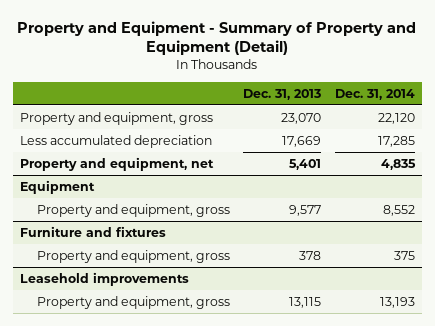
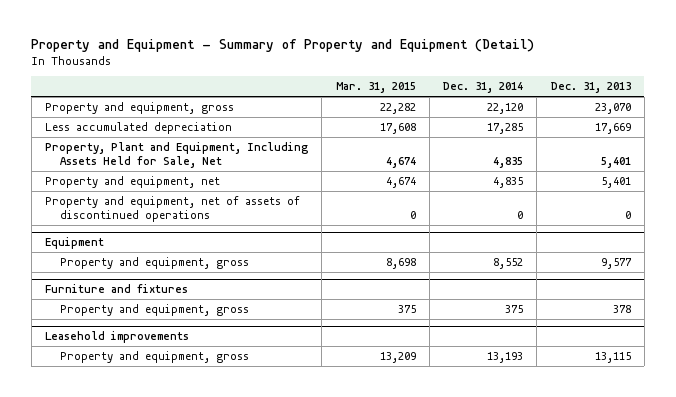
none -> [335,82,416,94] Mar. 31, 2015
none -> [44,142,308,169] Property, Plant and Equipment, Including Assets Held for Sale, Net
none -> [44,196,300,223] Property and equipment, net of assets of discontinued operations

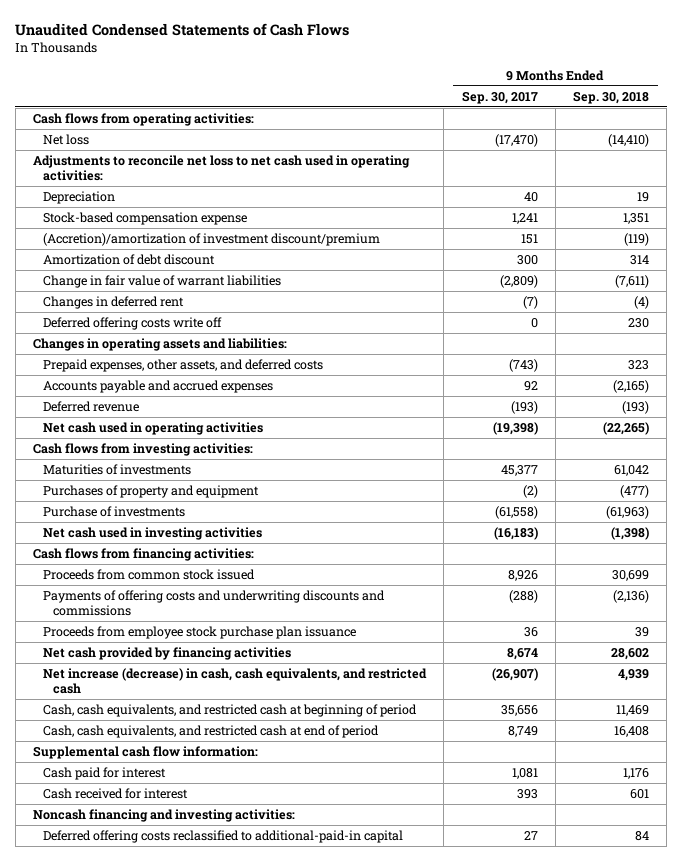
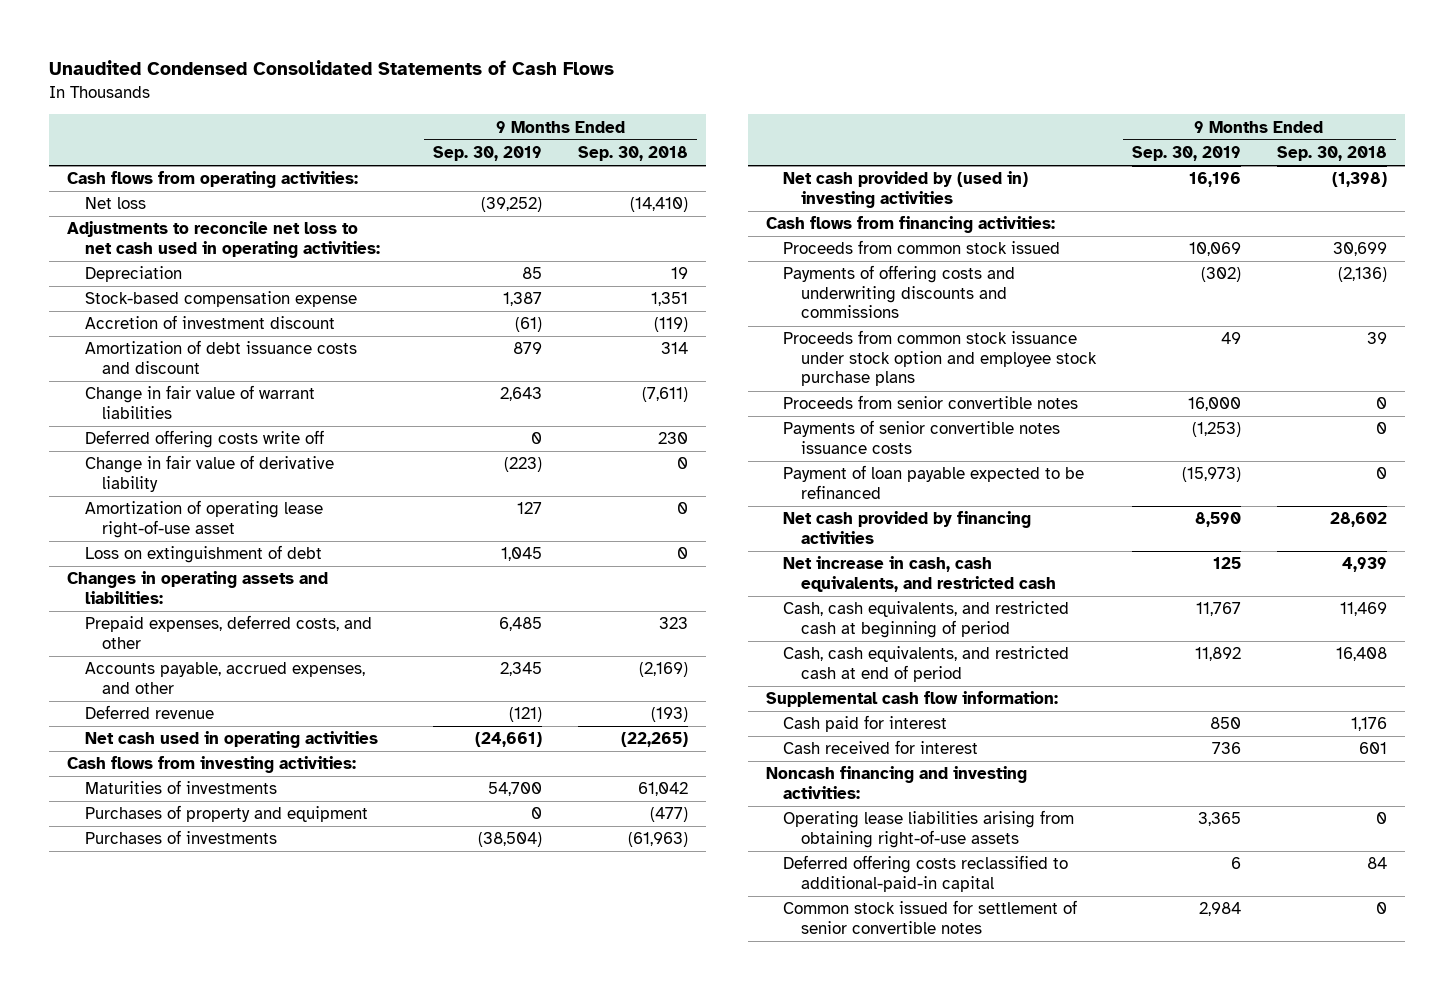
[15,23,350,37] Unaudited Condensed Statements of Cash Flows -> [49,60,615,76] Unaudited Condensed Consolidated Statements of Cash Flows
[461,91,538,105] Sep. 30, 2017 -> none
none -> [433,146,543,162] Sep. 30, 2019
[43,233,381,247] (Accretion)/amortization of investment discount/premium -> [84,315,335,330] Accretion of investment discount
[43,254,216,266] Amortization of debt discount -> [84,340,357,374] Amortization of debt issuance costs and discount
[43,296,185,310] Changes in deferred rent -> none
none -> [84,455,334,492] Change in fair value of derivative liability
none -> [84,500,323,538] Amortization of operating lease right-of-use asset
none -> [84,545,322,564] Loss on extinguishment of debt
[43,359,324,373] Prepaid expenses, other assets, and deferred costs -> [84,615,372,649] Prepaid expenses, deferred costs, and other
[43,380,274,394] Accounts payable and accrued expenses -> [84,662,365,694] Accounts payable, accrued expenses, and other
[613,380,650,394] (2,165) -> [639,662,689,678] (2,169)
[43,506,186,518] Purchase of investments -> [84,830,277,845] Purchases of investments
[43,527,263,541] Net cash used in investing activities -> [783,171,1029,208] Net cash provided by (used in) investing activities
[43,626,357,640] Proceeds from employee stock purchase plan issuance -> [783,330,1097,387] Proceeds from common stock issuance under stock option and employee stock purchase plans
none -> [783,395,1079,410] Proceeds from senior convertible notes
none -> [783,420,1061,454] Payments of senior convertible notes issuance costs
none -> [783,465,1085,499] Payment of loan payable expected to be refinanced
[43,668,428,695] Net increase (decrease) in cash, cash equivalents, and restricted cash -> [783,556,1056,592] Net increase in cash, cash equivalents, and restricted cash
none -> [783,810,1075,848] Operating lease liabilities arising from obtaining right-of-use assets
none -> [783,900,1078,934] Common stock issued for settlement of senior convertible notes

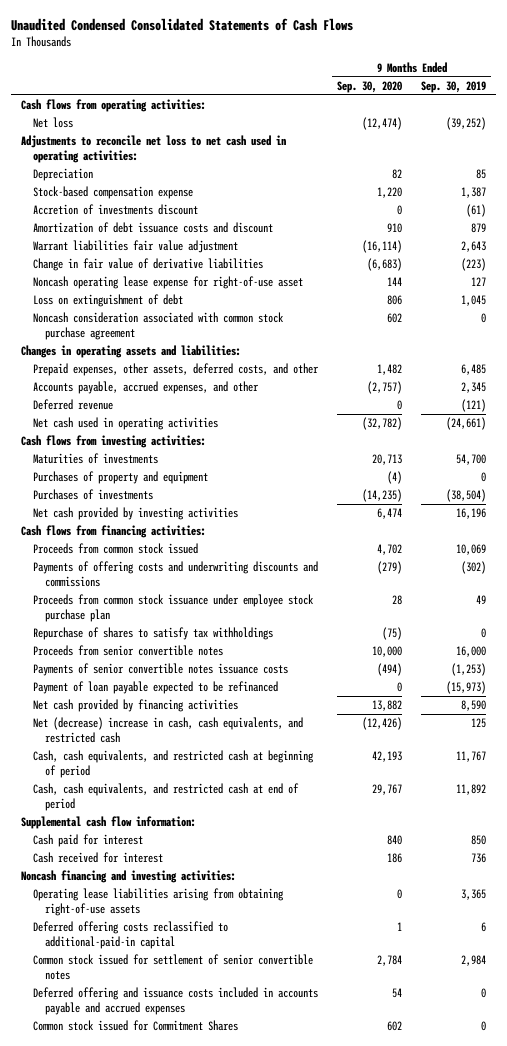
[578,146,689,162] Sep. 30, 2018 -> none
none -> [336,80,402,93] Sep. 30, 2020
[84,315,335,330] Accretion of investment discount -> [32,204,198,216] Accretion of investments discount
[84,430,324,449] Deferred offering costs write off -> none
[84,385,315,419] Change in fair value of warrant liabilities -> [32,240,238,254] Warrant liabilities fair value adjustment
[84,455,334,492] Change in fair value of derivative liability -> [32,258,263,272] Change in fair value of derivative liabilities
[84,500,323,538] Amortization of operating lease right-of-use asset -> [32,276,303,290] Noncash operating lease expense for right-of-use asset
none -> [32,312,284,341] Noncash consideration associated with common stock purchase agreement
[84,615,372,649] Prepaid expenses, deferred costs, and other -> [32,363,319,377] Prepaid expenses, other assets, deferred costs, and other
[783,171,1029,208] Net cash provided by (used in) investing activities -> [32,507,238,521] Net cash provided by investing activities
[783,330,1097,387] Proceeds from common stock issuance under stock option and employee stock purchase plans -> [32,594,314,623] Proceeds from common stock issuance under employee stock purchase plan
none -> [32,627,273,641] Repurchase of shares to satisfy tax withholdings
[783,556,1056,592] Net increase in cash, cash equivalents, and restricted cash -> [32,717,303,744] Net (decrease) increase in cash, cash equivalents, and restricted cash
none -> [32,987,318,1016] Deferred offering and issuance costs included in accounts payable and accrued expenses
none -> [32,1020,238,1032] Common stock issued for Commitment Shares

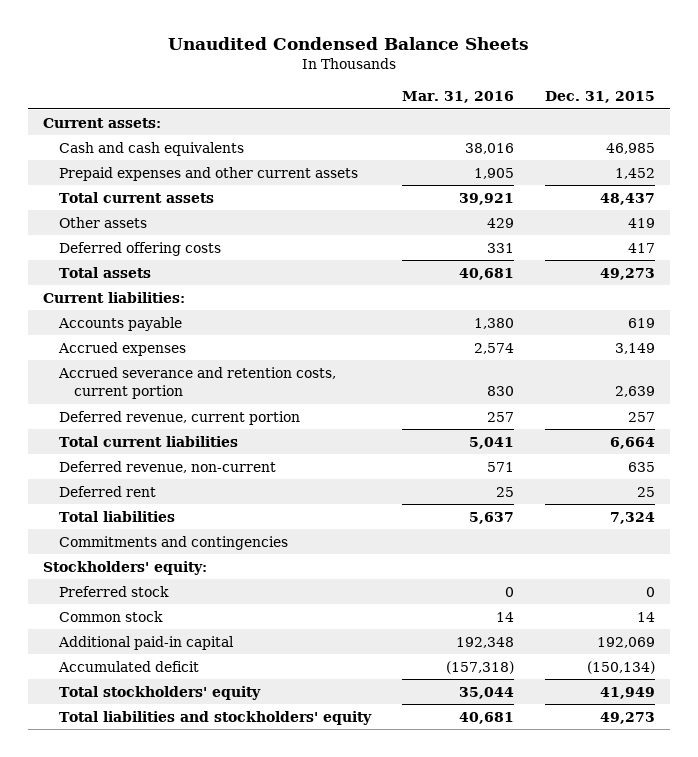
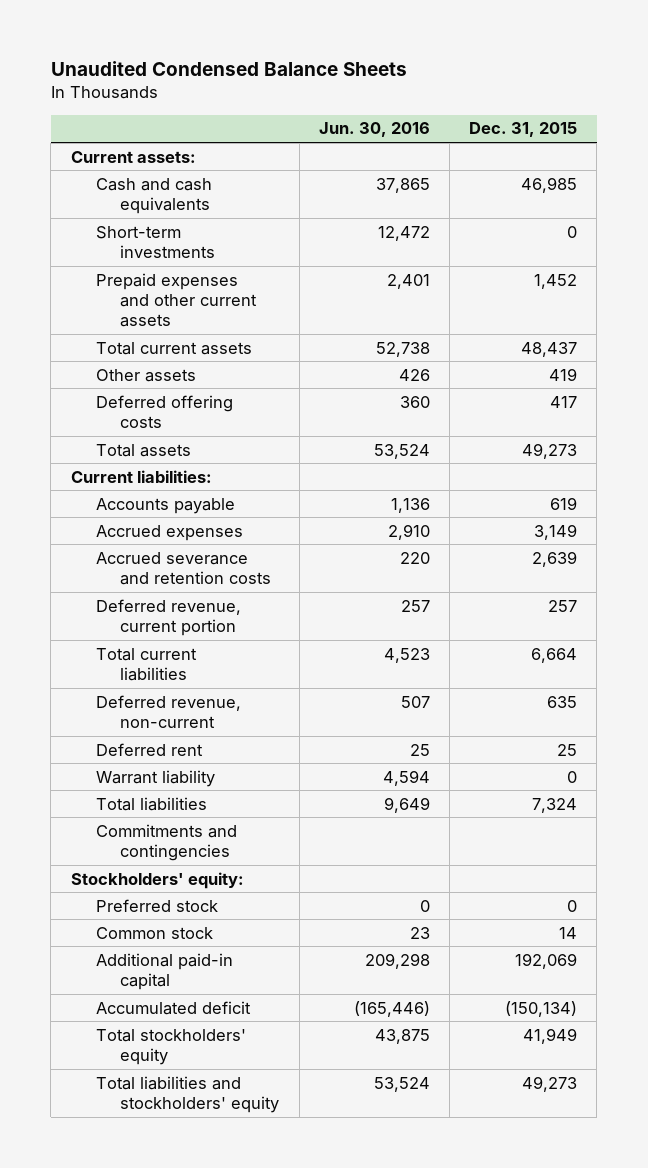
[401,91,514,104] Mar. 31, 2016 -> none
none -> [318,122,430,138] Jun. 30, 2016
none -> [95,225,216,259] Short-term investments
[57,366,336,400] Accrued severance and retention costs, current portion -> [95,551,272,586] Accrued severance and retention costs
none -> [95,769,215,787] Warrant liability

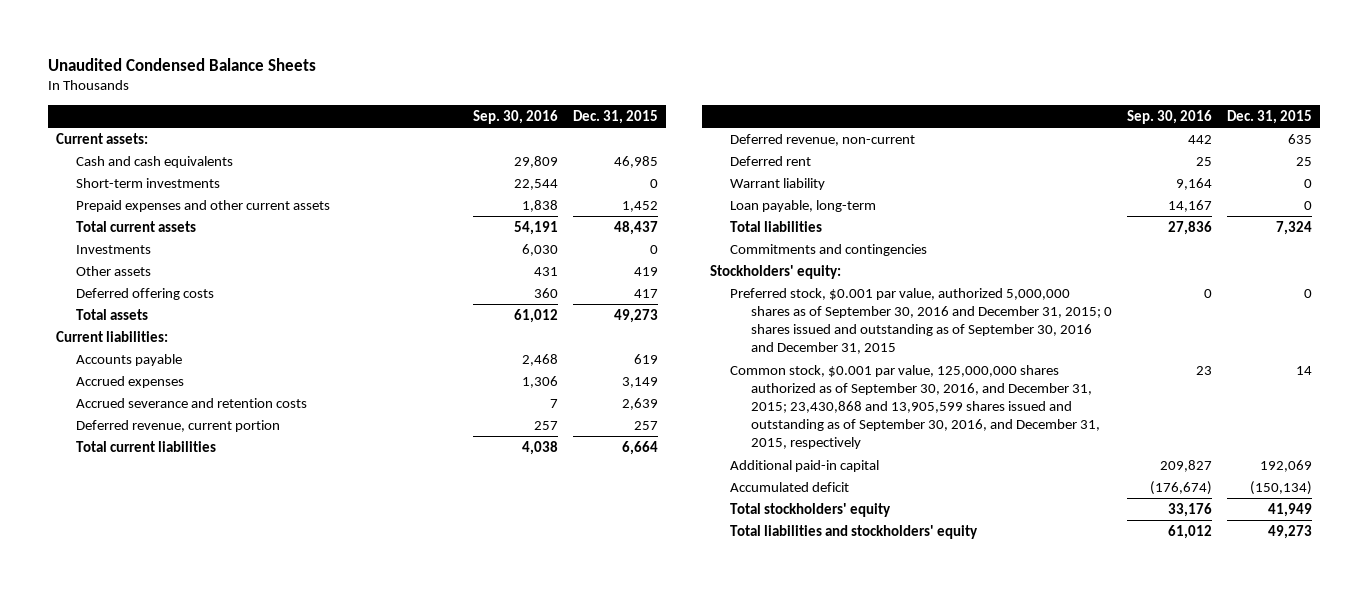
[318,122,430,138] Jun. 30, 2016 -> none
none -> [472,109,558,124] Sep. 30, 2016
none -> [76,244,152,254] Investments
none -> [730,199,877,212] Loan payable, long-term
[95,898,218,912] Preferred stock -> [730,287,1112,355] Preferred stock, $0.001 par value, authorized 5,000,000 shares as of September 30, 2016 and December 31, 2015; 0 shares issued and outstanding as of September 30, 2016 and December 31, 2015
[95,926,213,939] Common stock -> [730,364,1100,450] Common stock, $0.001 par value, 125,000,000 shares authorized as of September 30, 2016, and December 31, 2015; 23,430,868 and 13,905,599 shares issued and outstanding as of September 30, 2016, and December 31, 2015, respectively

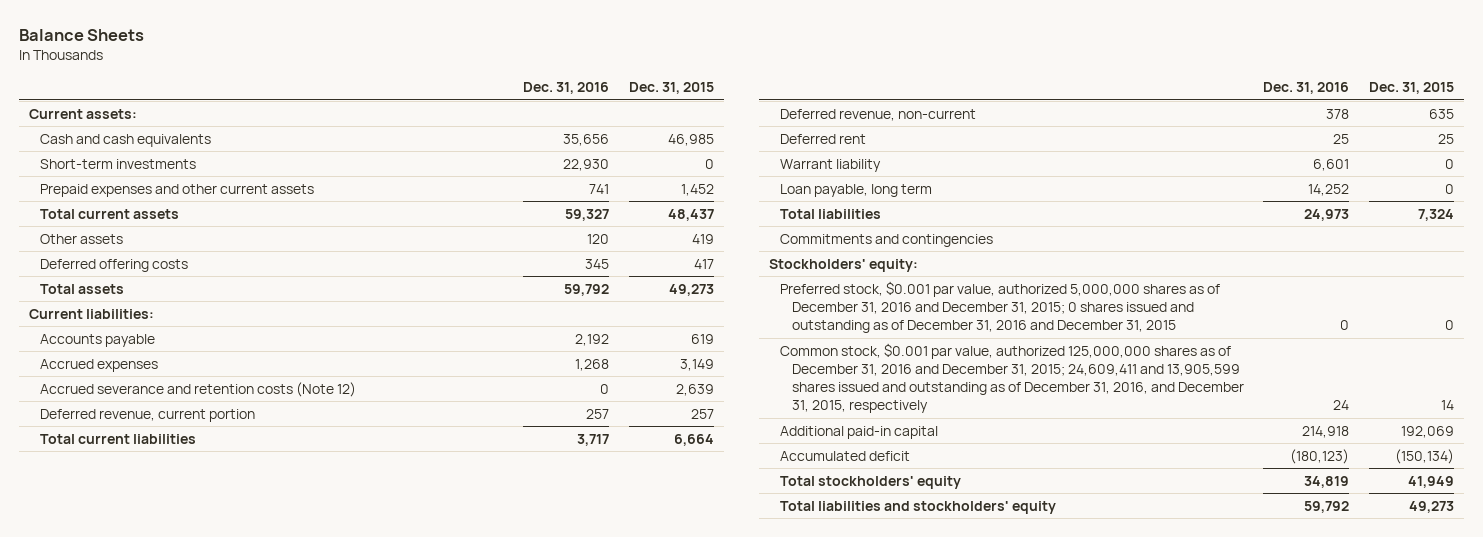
[48,57,317,71] Unaudited Condensed Balance Sheets -> [19,29,145,42] Balance Sheets
[472,109,558,124] Sep. 30, 2016 -> none
none -> [523,82,610,95] Dec. 31, 2016
[76,244,152,254] Investments -> none
[76,397,308,408] Accrued severance and retention costs -> [40,381,357,397] Accrued severance and retention costs (Note 12)
[730,199,877,212] Loan payable, long-term -> [780,183,933,197] Loan payable, long term
[730,287,1112,355] Preferred stock, $0.001 par value, authorized 5,000,000 shares as of September 30, 2016 and December 31, 2015; 0 shares issued and outstanding as of September 30, 2016 and December 31, 2015 -> [780,280,1221,334] Preferred stock, $0.001 par value, authorized 5,000,000 shares as of December 31, 2016 and December 31, 2015; 0 shares issued and outstanding as of December 31, 2016 and December 31, 2015
[730,364,1100,450] Common stock, $0.001 par value, 125,000,000 shares authorized as of September 30, 2016, and December 31, 2015; 23,430,868 and 13,905,599 shares issued and outstanding as of September 30, 2016, and December 31, 2015, respectively -> [780,342,1244,414] Common stock, $0.001 par value, authorized 125,000,000 shares as of December 31, 2016 and December 31, 2015; 24,609,411 and 13,905,599 shares issued and outstanding as of December 31, 2016, and December 31, 2015, respectively

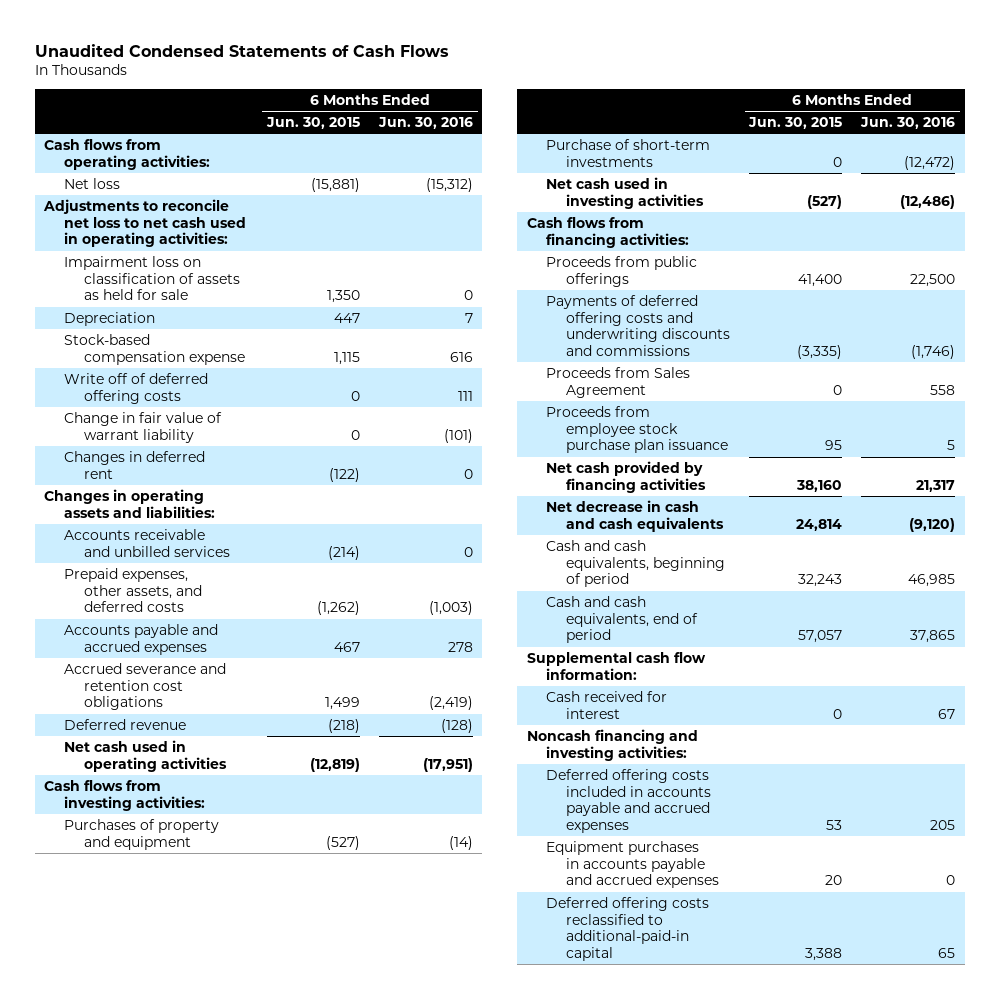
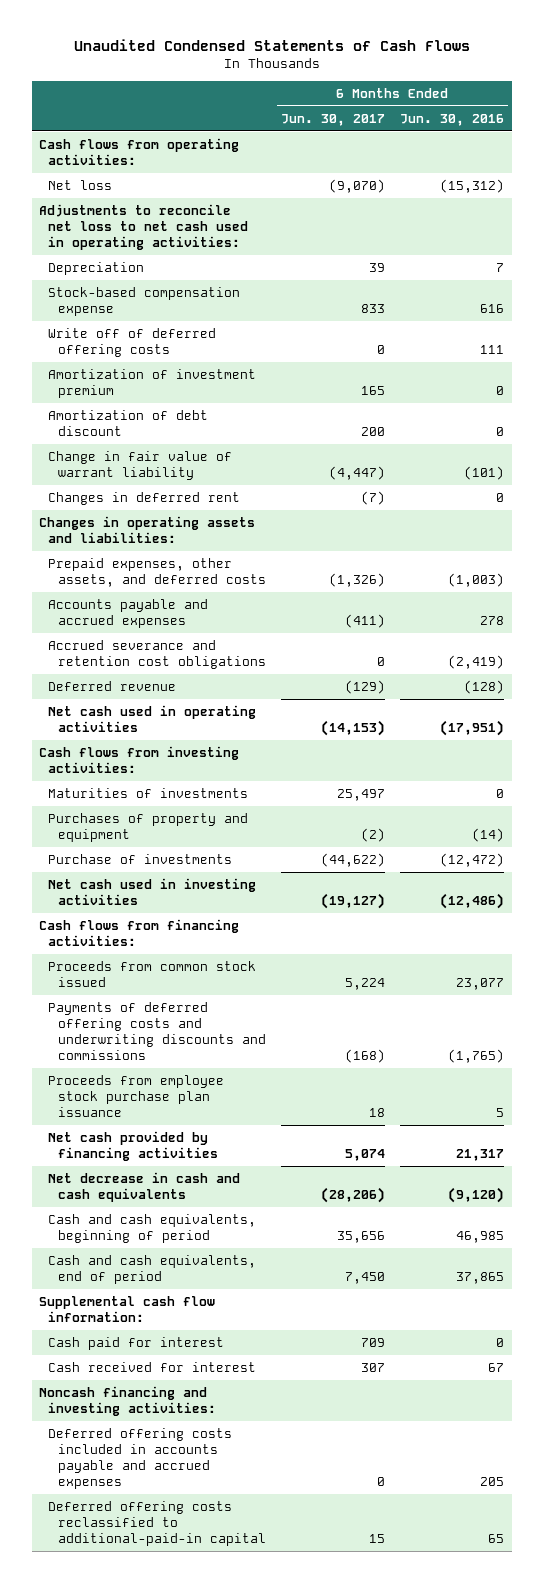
[266,117,361,130] Jun. 30, 2015 -> none
none -> [280,113,385,126] Jun. 30, 2017
[64,255,241,301] Impairment loss on classification of assets as held for sale -> none
none -> [48,368,257,398] Amortization of investment premium
none -> [48,409,209,436] Amortization of debt discount
[64,528,231,557] Accounts receivable and unbilled services -> none
none -> [48,787,249,798] Maturities of investments
[546,138,711,167] Purchase of short-term investments -> [48,853,233,864] Purchase of investments
[546,366,691,398] Proceeds from Sales Agreement -> none
[546,255,698,287] Proceeds from public offerings -> [48,960,257,987] Proceeds from common stock issued
[910,273,956,287] 22,500 -> [456,977,505,990] 23,077
[911,345,956,360] (1,746) -> [448,1048,505,1063] (1,765)
none -> [48,1336,225,1350] Cash paid for interest
[546,840,720,889] Equipment purchases in accounts payable and accrued expenses -> none

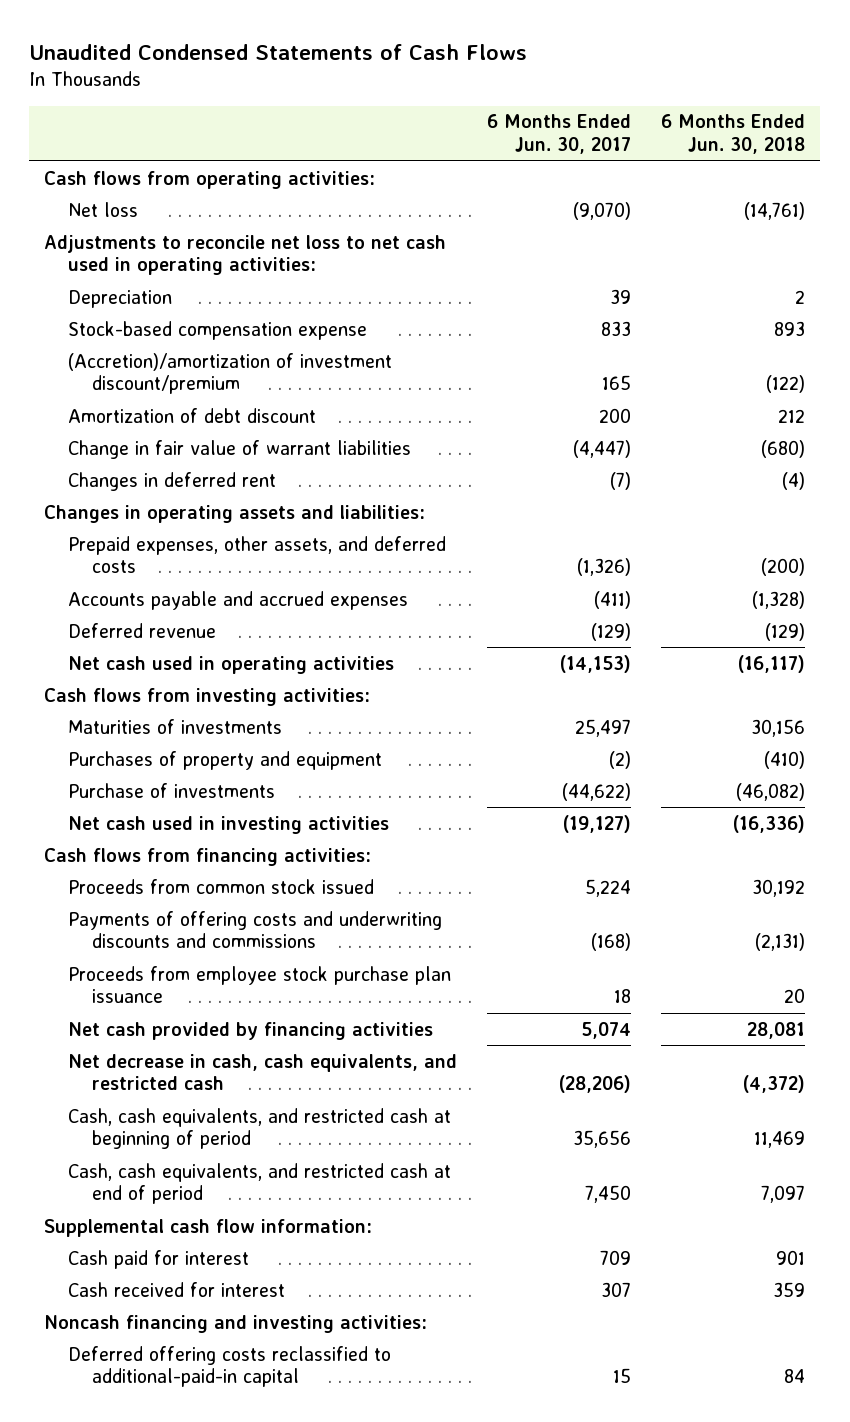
[400,113,505,126] Jun. 30, 2016 -> none
none -> [661,114,806,155] 6 Months Ended Jun. 30, 2018
[48,327,217,357] Write off of deferred offering costs -> none
[48,368,257,398] Amortization of investment premium -> [68,352,393,395] (Accretion)/amortization of investment discount/premium
[48,450,233,480] Change in fair value of warrant liability -> [68,439,412,459] Change in fair value of warrant liabilities
[48,639,266,669] Accrued severance and retention cost obligations -> none
[48,1001,266,1060] Payments of deferred offering costs and underwriting discounts and commissions -> [68,910,443,949] Payments of offering costs and underwriting discounts and commissions
[48,1171,241,1202] Net decrease in cash and cash equivalents -> [68,1053,458,1091] Net decrease in cash, cash equivalents, and restricted cash
[48,1213,257,1243] Cash and cash equivalents, beginning of period -> [68,1107,452,1150] Cash, cash equivalents, and restricted cash at beginning of period
[48,1254,257,1284] Cash and cash equivalents, end of period -> [68,1162,452,1205] Cash, cash equivalents, and restricted cash at end of period
[48,1427,233,1489] Deferred offering costs included in accounts payable and accrued expenses -> none

